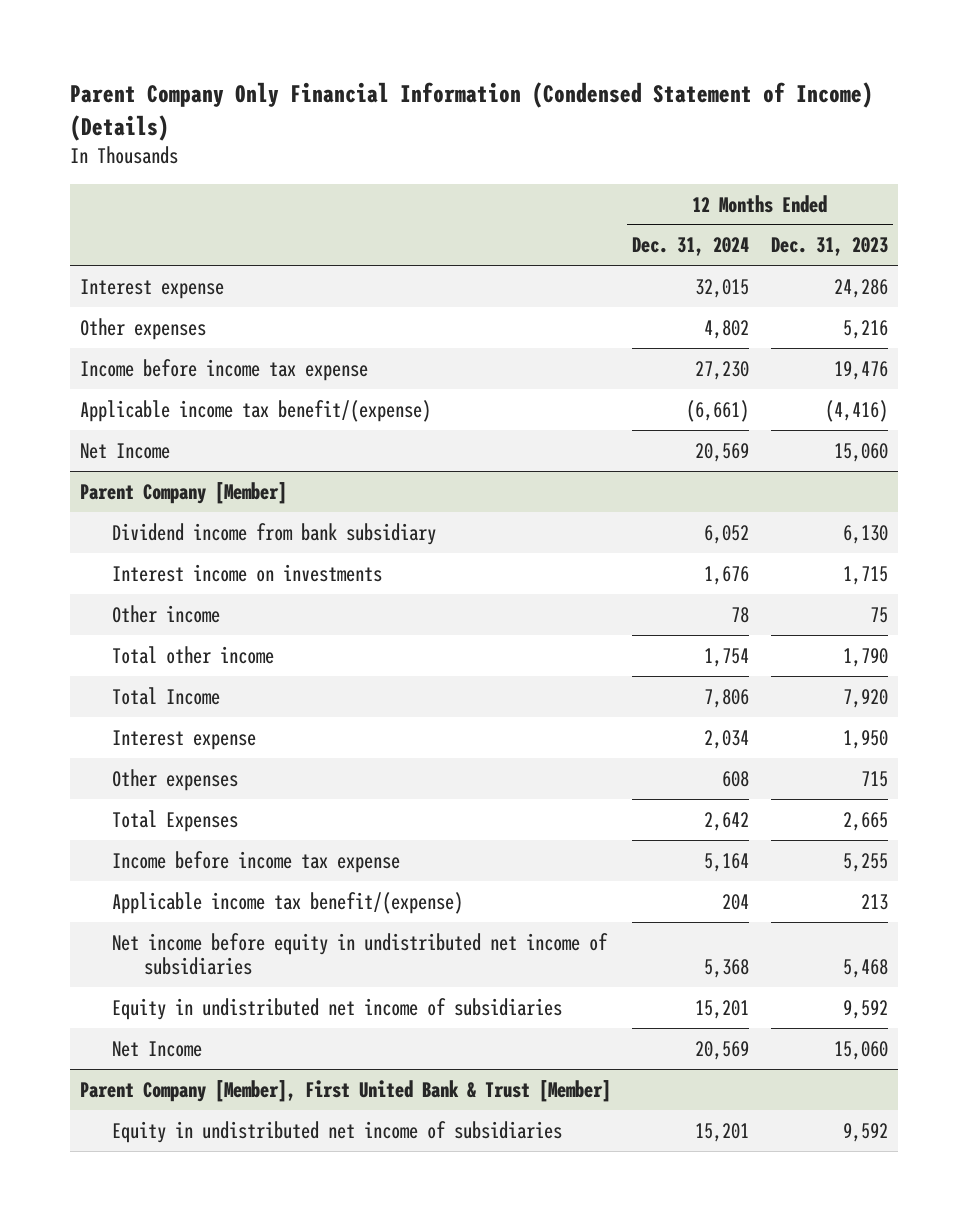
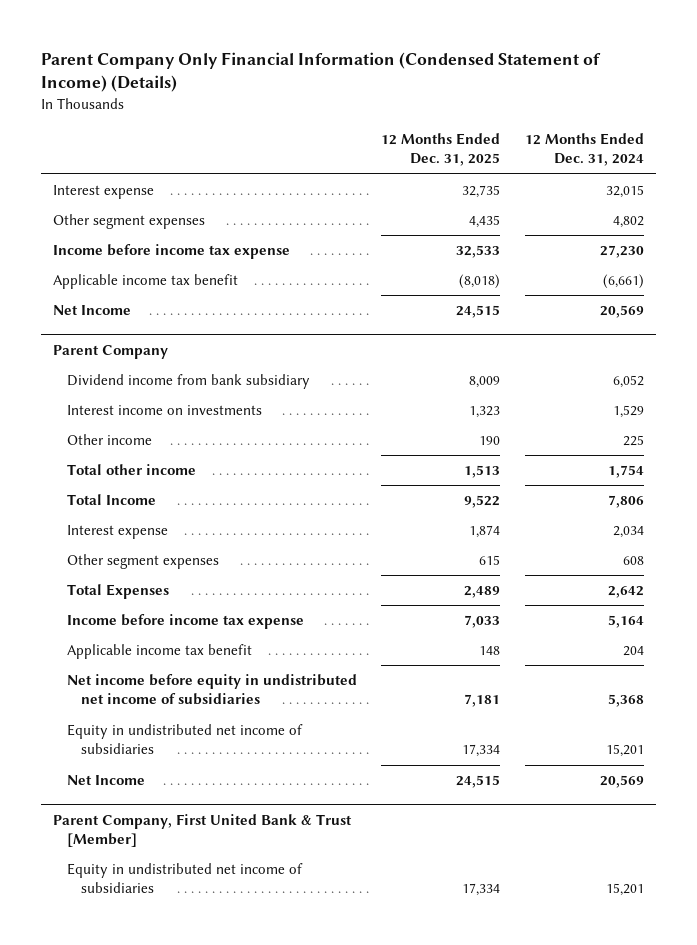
[770,237,888,257] Dec. 31, 2023 -> none
none -> [381,132,501,167] 12 Months Ended Dec. 31, 2025
[80,317,207,340] Other expenses -> [53,214,206,230] Other segment expenses
[80,399,432,422] Applicable income tax benefit/(expense) -> [53,274,239,290] Applicable income tax benefit
[80,481,288,504] Parent Company [Member] -> [53,344,169,359] Parent Company
[704,565,750,585] 1,676 -> [612,405,644,419] 1,529
[731,606,750,623] 78 -> [622,435,644,447] 225
[112,768,239,791] Other expenses -> [67,554,220,570] Other segment expenses
[112,891,464,914] Applicable income tax benefit/(expense) -> [67,644,253,660] Applicable income tax benefit
[80,1079,612,1102] Parent Company [Member], First United Bank & Trust [Member] -> [53,813,353,848] Parent Company, First United Bank & Trust [Member]

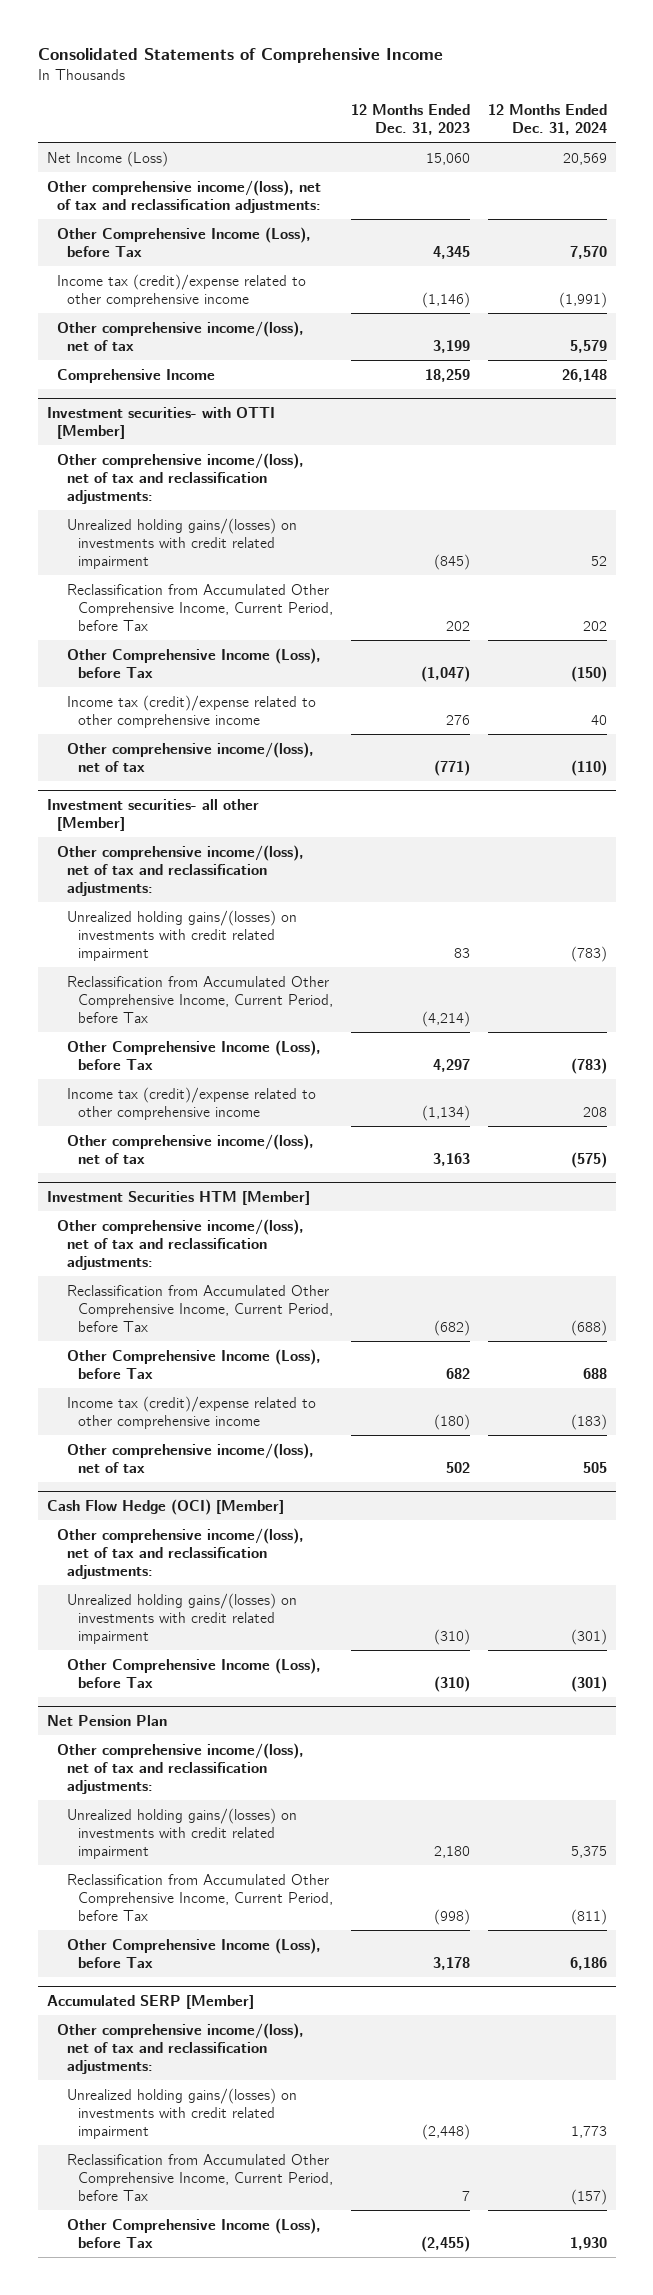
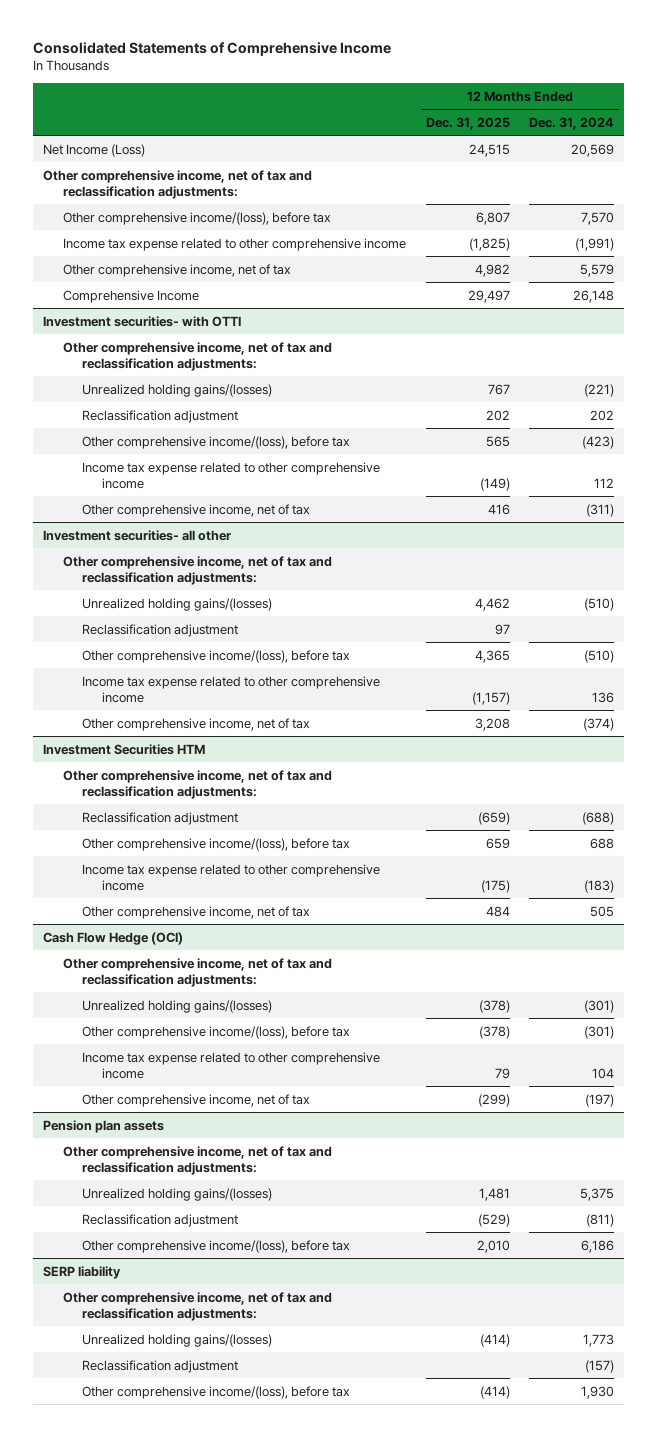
[350,103,470,135] 12 Months Ended Dec. 31, 2023 -> none
none -> [425,116,510,130] Dec. 31, 2025
[46,179,322,213] Other comprehensive income/(loss), net of tax and reclassification adjustments: -> [43,169,313,199] Other comprehensive income, net of tax and reclassification adjustments:
[57,226,312,257] Other Comprehensive Income (Loss), before Tax -> [62,211,331,225] Other comprehensive income/(loss), before tax
[57,273,307,307] Income tax (credit)/expense related to other comprehensive income -> [62,237,406,251] Income tax expense related to other comprehensive income
[57,320,305,351] Other comprehensive income/(loss), net of tax -> [62,263,291,277] Other comprehensive income, net of tax
[46,406,275,439] Investment securities- with OTTI [Member] -> [43,315,242,327] Investment securities- with OTTI
[57,452,305,504] Other comprehensive income/(loss), net of tax and reclassification adjustments: -> [62,341,332,371] Other comprehensive income, net of tax and reclassification adjustments:
[67,517,298,569] Unrealized holding gains/(losses) on investments with credit related impairment -> [82,383,273,397] Unrealized holding gains/(losses)
[590,555,607,566] 52 -> [584,383,615,397] (221)
[67,583,333,631] Reclassification from Accumulated Other Comprehensive Income, Current Period, before Tax -> [82,409,239,423] Reclassification adjustment
[67,647,322,678] Other Comprehensive Income (Loss), before Tax -> [82,435,351,449] Other comprehensive income/(loss), before tax
[570,665,607,682] (150) -> [582,435,615,449] (423)
[67,694,317,728] Income tax (credit)/expense related to other comprehensive income -> [82,461,381,489] Income tax expense related to other comprehensive income
[590,714,607,725] 40 -> [594,477,615,488] 112
[67,741,315,772] Other comprehensive income/(loss), net of tax -> [82,503,311,517] Other comprehensive income, net of tax
[570,759,607,776] (110) -> [586,503,615,517] (311)
[46,798,259,831] Investment securities- all other [Member] -> [43,529,232,541] Investment securities- all other
[57,844,305,896] Other comprehensive income/(loss), net of tax and reclassification adjustments: -> [62,555,332,585] Other comprehensive income, net of tax and reclassification adjustments:
[67,909,298,961] Unrealized holding gains/(losses) on investments with credit related impairment -> [82,597,273,611] Unrealized holding gains/(losses)
[570,945,607,962] (783) -> [584,597,615,611] (510)
[67,975,333,1023] Reclassification from Accumulated Other Comprehensive Income, Current Period, before Tax -> [82,623,239,637] Reclassification adjustment
[67,1039,322,1070] Other Comprehensive Income (Loss), before Tax -> [82,649,351,663] Other comprehensive income/(loss), before tax
[570,1057,607,1074] (783) -> [584,649,615,663] (510)
[67,1086,317,1120] Income tax (credit)/expense related to other comprehensive income -> [82,675,381,703] Income tax expense related to other comprehensive income
[582,1106,607,1117] 208 -> [592,691,615,703] 136
[67,1133,315,1164] Other comprehensive income/(loss), net of tax -> [82,717,311,731] Other comprehensive income, net of tax
[570,1151,607,1168] (575) -> [583,717,615,731] (374)
[46,1190,310,1205] Investment Securities HTM [Member] -> [43,743,206,755] Investment Securities HTM
[57,1218,305,1270] Other comprehensive income/(loss), net of tax and reclassification adjustments: -> [62,769,332,799] Other comprehensive income, net of tax and reclassification adjustments:
[67,1284,333,1332] Reclassification from Accumulated Other Comprehensive Income, Current Period, before Tax -> [82,811,239,825] Reclassification adjustment
[67,1348,322,1379] Other Comprehensive Income (Loss), before Tax -> [82,837,351,851] Other comprehensive income/(loss), before tax
[67,1395,317,1429] Income tax (credit)/expense related to other comprehensive income -> [82,863,381,891] Income tax expense related to other comprehensive income
[67,1442,315,1473] Other comprehensive income/(loss), net of tax -> [82,905,311,919] Other comprehensive income, net of tax
[46,1498,284,1515] Cash Flow Hedge (OCI) [Member] -> [43,931,184,945] Cash Flow Hedge (OCI)
[57,1527,305,1579] Other comprehensive income/(loss), net of tax and reclassification adjustments: -> [62,957,332,987] Other comprehensive income, net of tax and reclassification adjustments:
[67,1592,298,1644] Unrealized holding gains/(losses) on investments with credit related impairment -> [82,999,273,1013] Unrealized holding gains/(losses)
[67,1657,322,1688] Other Comprehensive Income (Loss), before Tax -> [82,1025,351,1039] Other comprehensive income/(loss), before tax
none -> [82,1051,381,1079] Income tax expense related to other comprehensive income
none -> [82,1093,311,1107] Other comprehensive income, net of tax
[46,1714,167,1726] Net Pension Plan -> [43,1119,165,1133] Pension plan assets
[57,1742,305,1794] Other comprehensive income/(loss), net of tax and reclassification adjustments: -> [62,1145,332,1175] Other comprehensive income, net of tax and reclassification adjustments:
[67,1807,298,1859] Unrealized holding gains/(losses) on investments with credit related impairment -> [82,1187,273,1201] Unrealized holding gains/(losses)
[67,1873,333,1921] Reclassification from Accumulated Other Comprehensive Income, Current Period, before Tax -> [82,1213,239,1227] Reclassification adjustment
[67,1937,322,1968] Other Comprehensive Income (Loss), before Tax -> [82,1239,351,1253] Other comprehensive income/(loss), before tax
[46,1994,254,2009] Accumulated SERP [Member] -> [43,1265,122,1279] SERP liability
[57,2022,305,2074] Other comprehensive income/(loss), net of tax and reclassification adjustments: -> [62,1291,332,1321] Other comprehensive income, net of tax and reclassification adjustments:
[67,2087,298,2139] Unrealized holding gains/(losses) on investments with credit related impairment -> [82,1333,273,1347] Unrealized holding gains/(losses)
[67,2153,333,2201] Reclassification from Accumulated Other Comprehensive Income, Current Period, before Tax -> [82,1359,239,1373] Reclassification adjustment
[67,2217,322,2248] Other Comprehensive Income (Loss), before Tax -> [82,1385,351,1399] Other comprehensive income/(loss), before tax

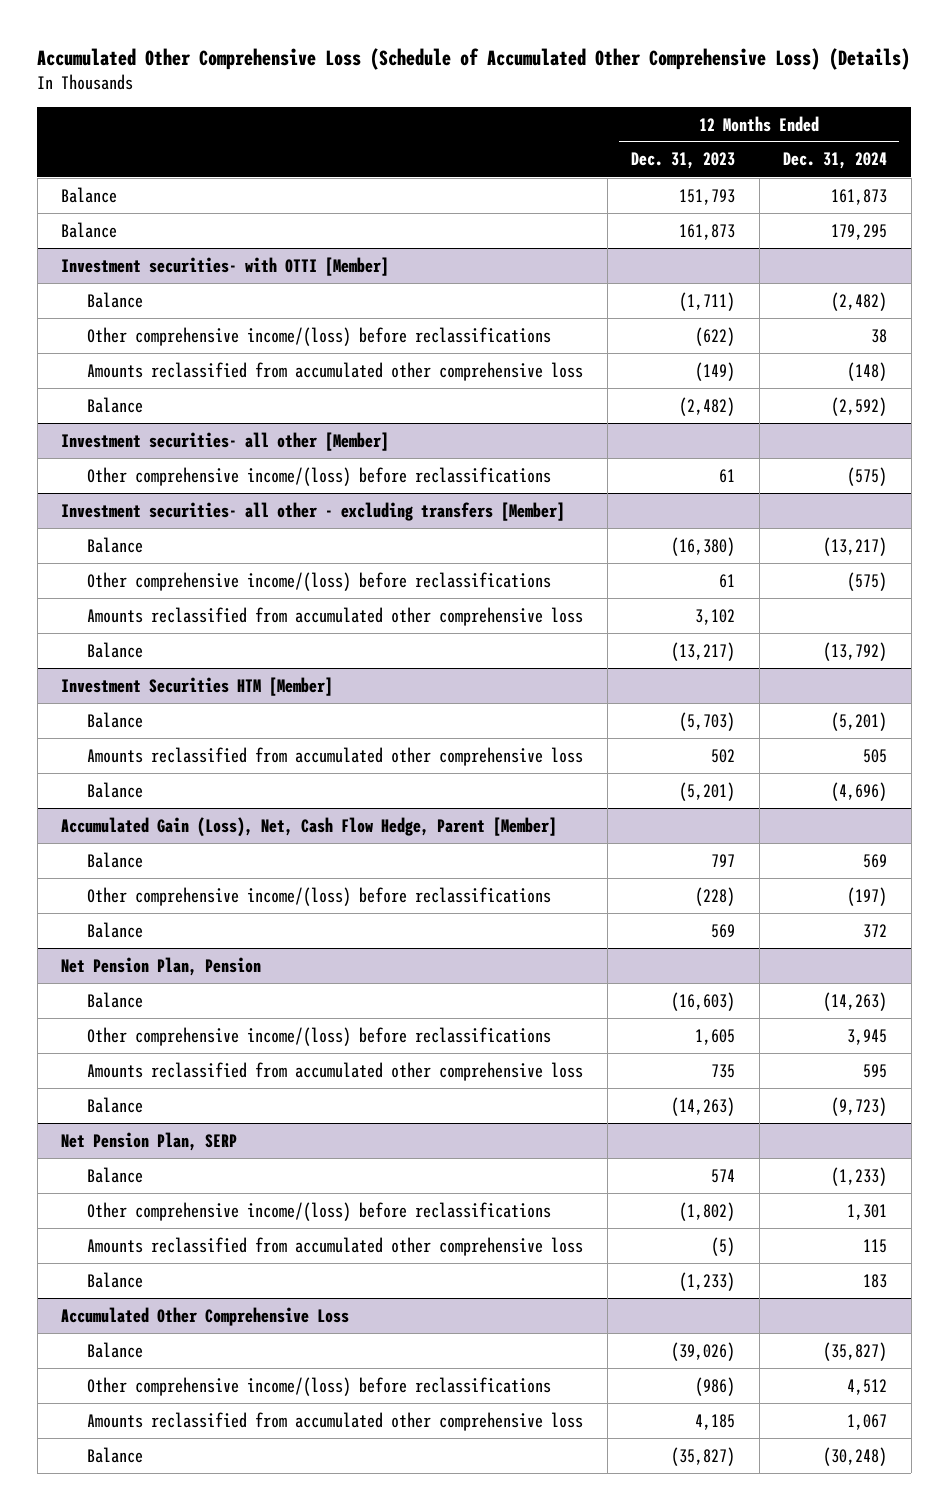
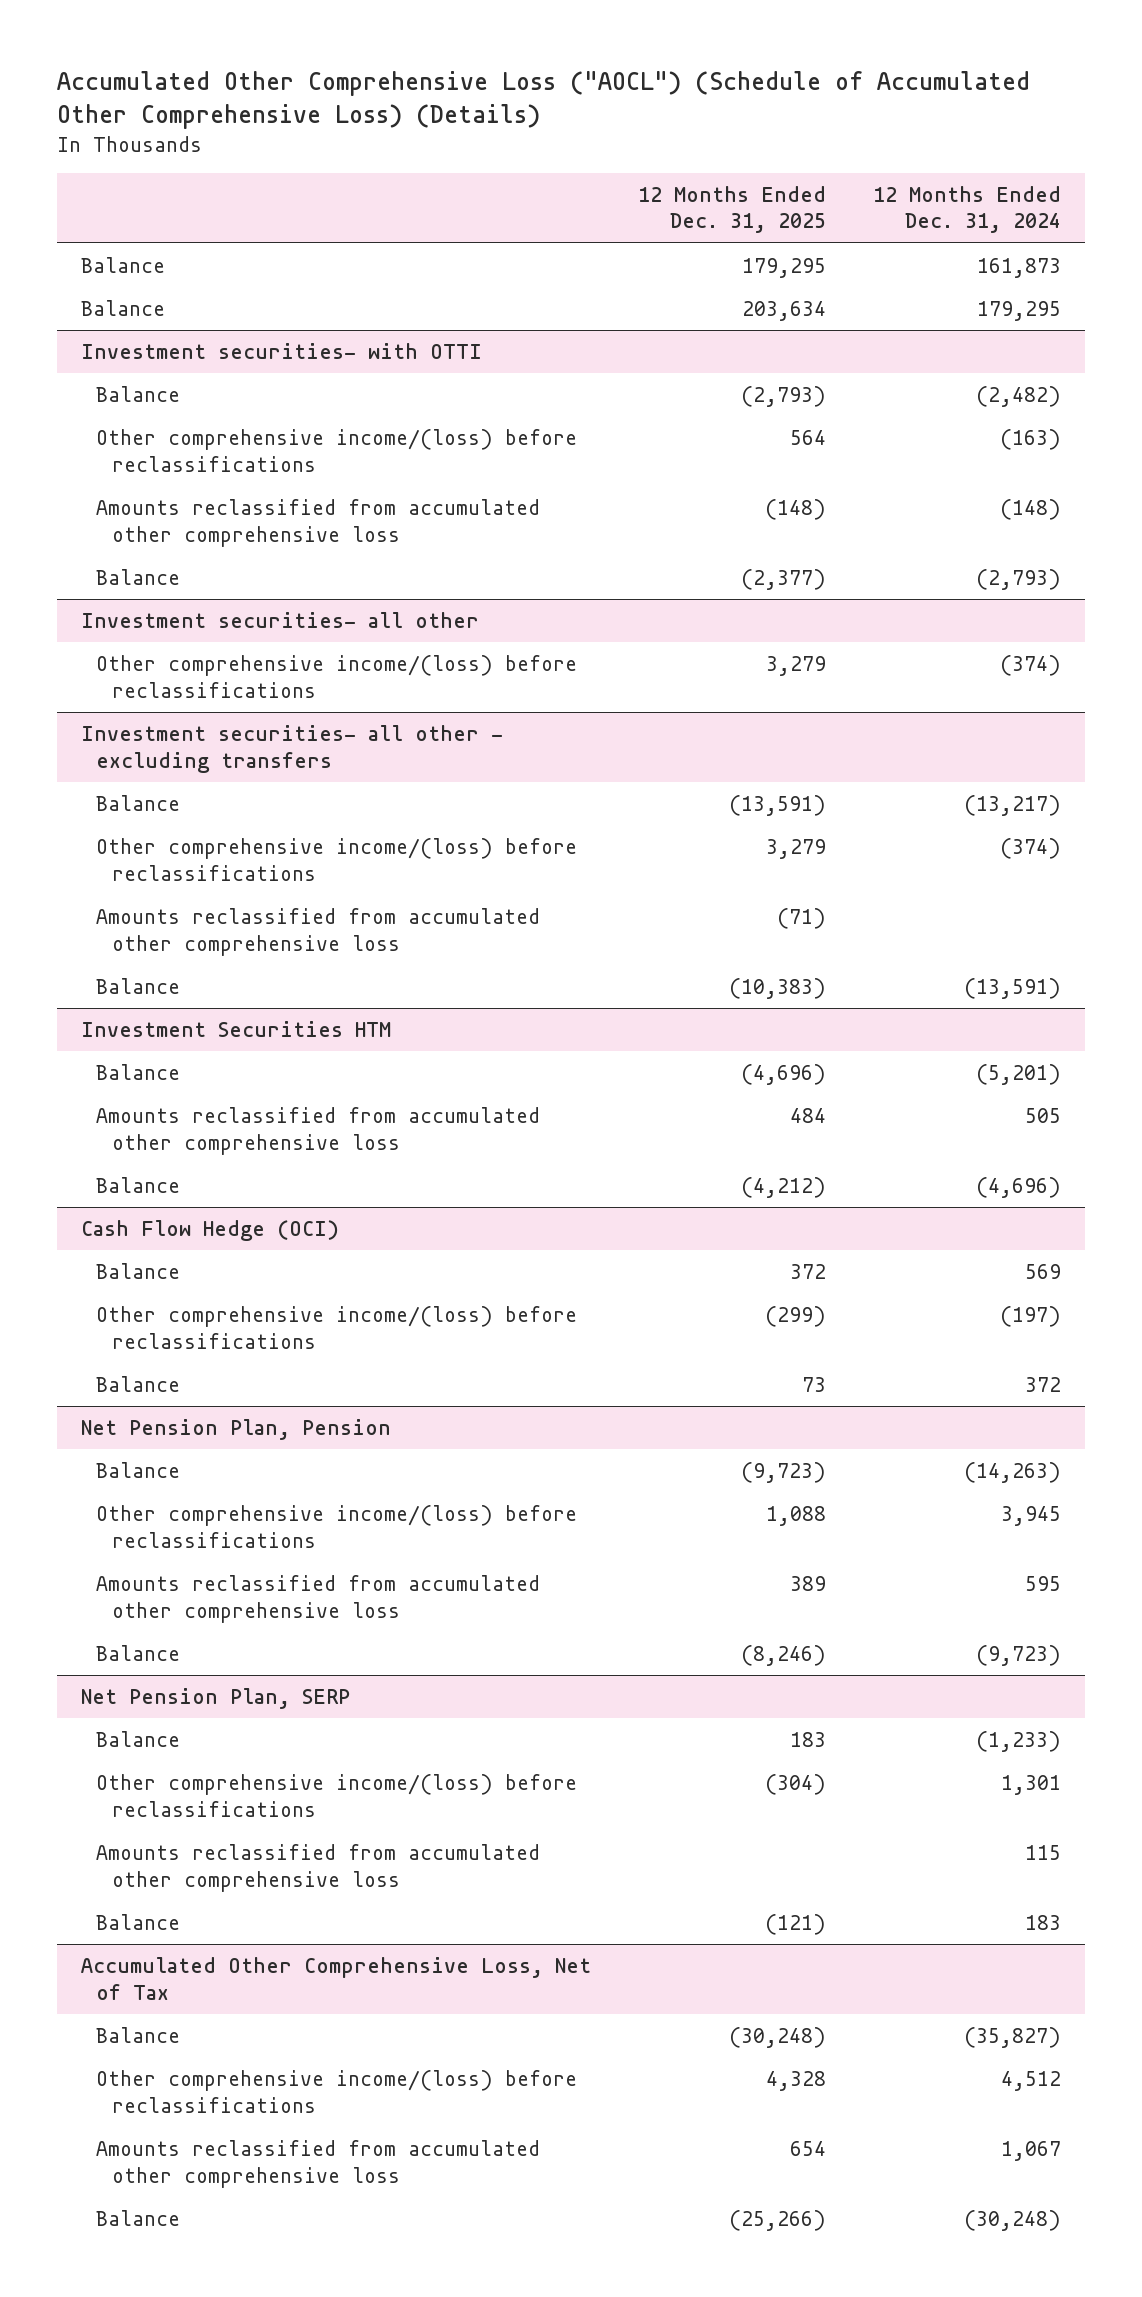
[37,48,911,71] Accumulated Other Comprehensive Loss (Schedule of Accumulated Other Comprehensive Loss) (Details) -> [57,71,1031,130] Accumulated Other Comprehensive Loss ("AOCL") (Schedule of Accumulated Other Comprehensive Loss) (Details)
[631,152,736,170] Dec. 31, 2023 -> none
none -> [638,185,827,234] 12 Months Ended Dec. 31, 2025
[61,256,390,276] Investment securities- with OTTI [Member] -> [80,342,482,359] Investment securities- with OTTI
[871,328,888,343] 38 -> [1000,428,1062,450] (163)
[831,396,888,416] (2,592) -> [976,568,1062,590] (2,793)
[61,431,390,451] Investment securities- all other [Member] -> [80,611,479,628] Investment securities- all other
[847,466,888,486] (575) -> [1000,654,1062,676] (374)
[61,501,566,521] Investment securities- all other - excluding transfers [Member] -> [80,724,503,773] Investment securities- all other - excluding transfers
[847,571,888,591] (575) -> [1000,837,1062,859] (374)
[823,641,888,661] (13,792) -> [964,977,1062,999] (13,591)
[61,676,334,696] Investment Securities HTM [Member] -> [80,1020,391,1037] Investment Securities HTM
[61,816,558,837] Accumulated Gain (Loss), Net, Cash Flow Hedge, Parent [Member] -> [80,1219,339,1241] Cash Flow Hedge (OCI)
[61,1306,350,1326] Accumulated Other Comprehensive Loss -> [80,1956,591,2000] Accumulated Other Comprehensive Loss, Net of Tax

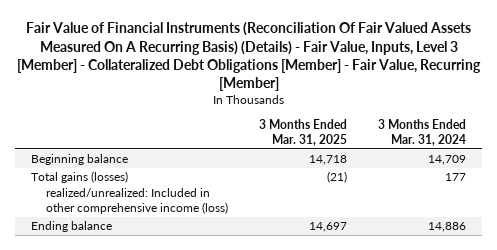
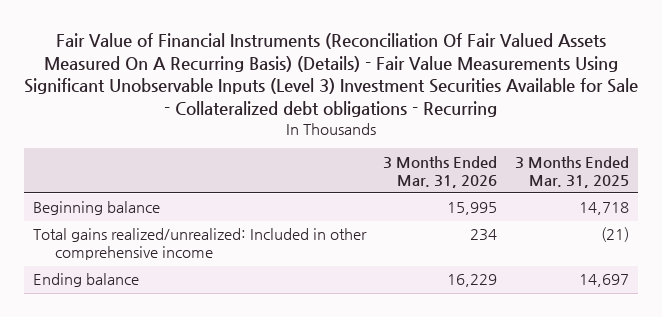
[16,22,481,91] Fair Value of Financial Instruments (Reconciliation Of Fair Valued Assets Measured On A Recurring Basis) (Details) - Fair Value, Inputs, Level 3 [Member] - Collateralized Debt Obligations [Member] - Fair Value, Recurring [Member] -> [23,33,638,118] Fair Value of Financial Instruments (Reconciliation Of Fair Valued Assets Measured On A Recurring Basis) (Details) - Fair Value Measurements Using Significant Unobservable Inputs (Level 3) Investment Securities Available for Sale - Collateralized debt obligations - Recurring
[378,118,467,147] 3 Months Ended Mar. 31, 2024 -> none
none -> [383,155,498,188] 3 Months Ended Mar. 31, 2026
[30,171,229,214] Total gains (losses) realized/unrealized: Included in other comprehensive income (loss) -> [32,228,367,261] Total gains realized/unrealized: Included in other comprehensive income

